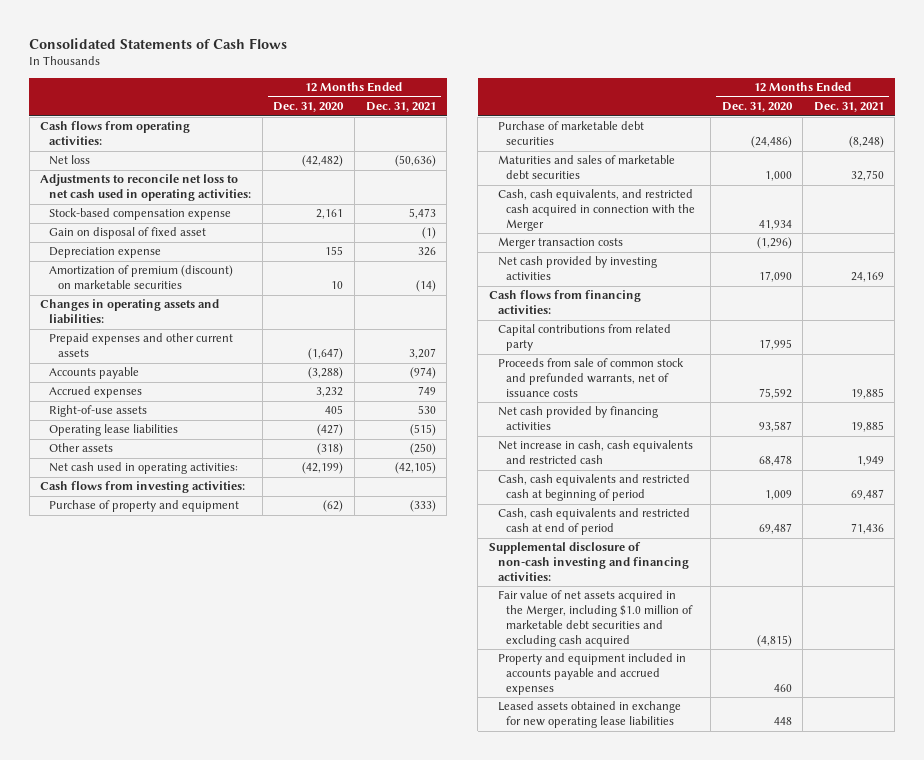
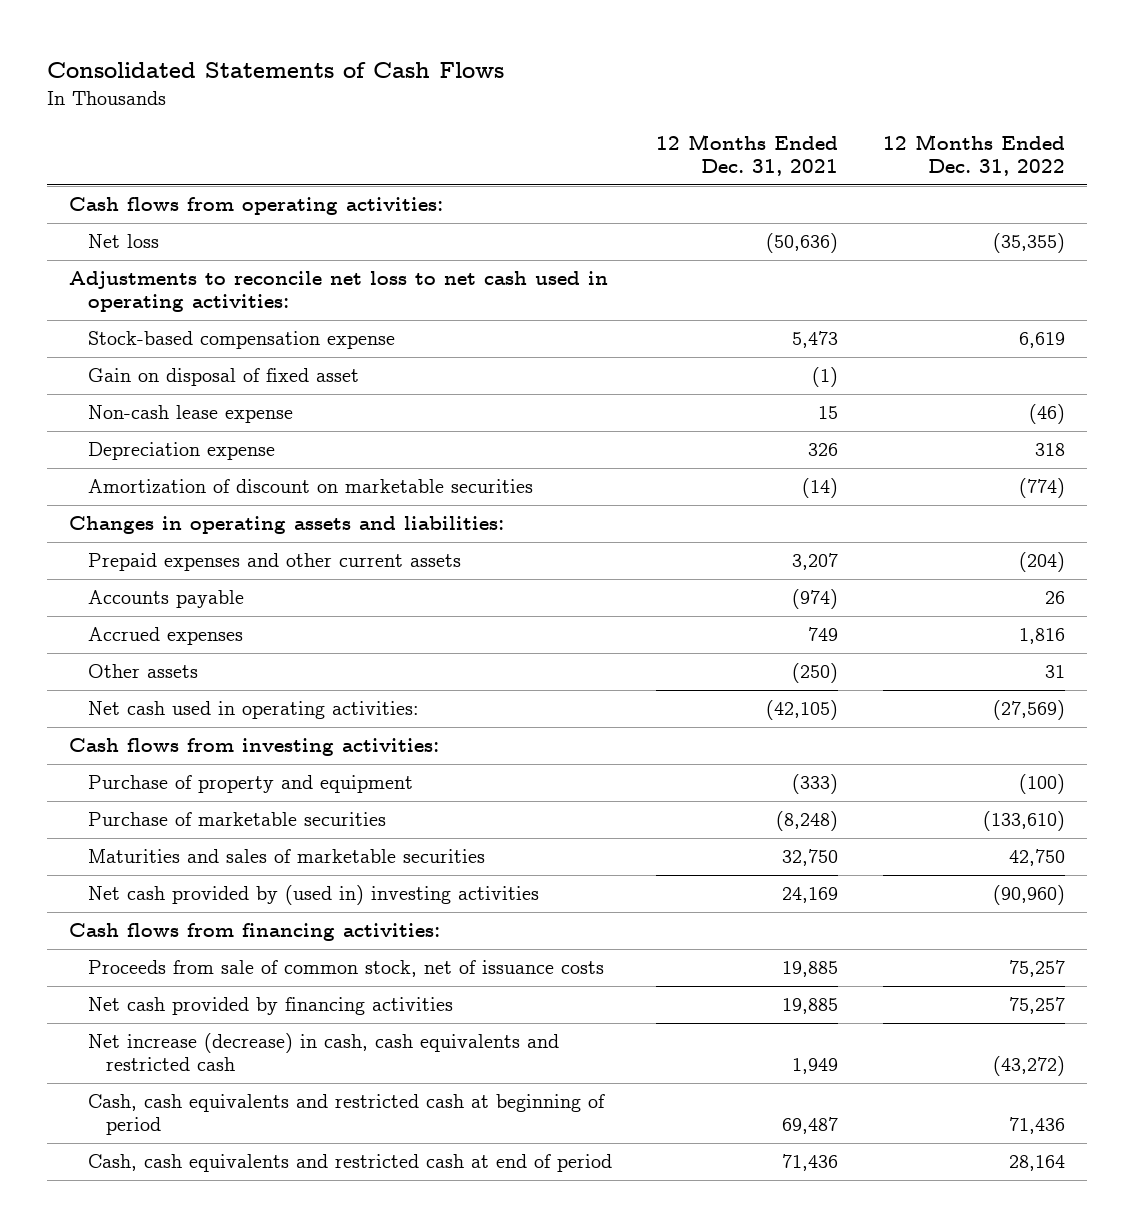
[273,102,345,113] Dec. 31, 2020 -> none
none -> [882,133,1065,176] 12 Months Ended Dec. 31, 2022
none -> [87,405,293,424] Non-cash lease expense
[49,265,234,290] Amortization of premium (discount) on marketable securities -> [87,479,533,495] Amortization of discount on marketable securities
[49,405,148,418] Right-of-use assets -> none
[49,424,179,437] Operating lease liabilities -> none
[497,189,696,231] Cash, cash equivalents, and restricted cash acquired in connection with the Merger -> none
[497,237,623,250] Merger transaction costs -> none
[497,121,644,146] Purchase of marketable debt securities -> [87,812,386,827] Purchase of marketable securities
[497,155,675,180] Maturities and sales of marketable debt securities -> [87,849,485,864] Maturities and sales of marketable securities
[497,256,657,281] Net cash provided by investing activities -> [87,885,539,906] Net cash provided by (used in) investing activities
[497,324,671,352] Capital contributions from related party -> none
[497,358,684,397] Proceeds from sale of common stock and prefunded warrants, net of issuance costs -> [87,960,604,978] Proceeds from sale of common stock, net of issuance costs
[497,440,693,465] Net increase in cash, cash equivalents and restricted cash -> [87,1033,559,1072] Net increase (decrease) in cash, cash equivalents and restricted cash
[488,542,689,581] Supplemental disclosure of non-cash investing and financing activities: -> none
[497,590,694,647] Fair value of net assets acquired in the Merger, including $1.0 million of marketable debt securities and excluding cash acquired -> none
[497,653,686,695] Property and equipment included in accounts payable and accrued expenses -> none
[497,701,681,729] Leased assets obtained in exchange for new operating lease liabilities -> none

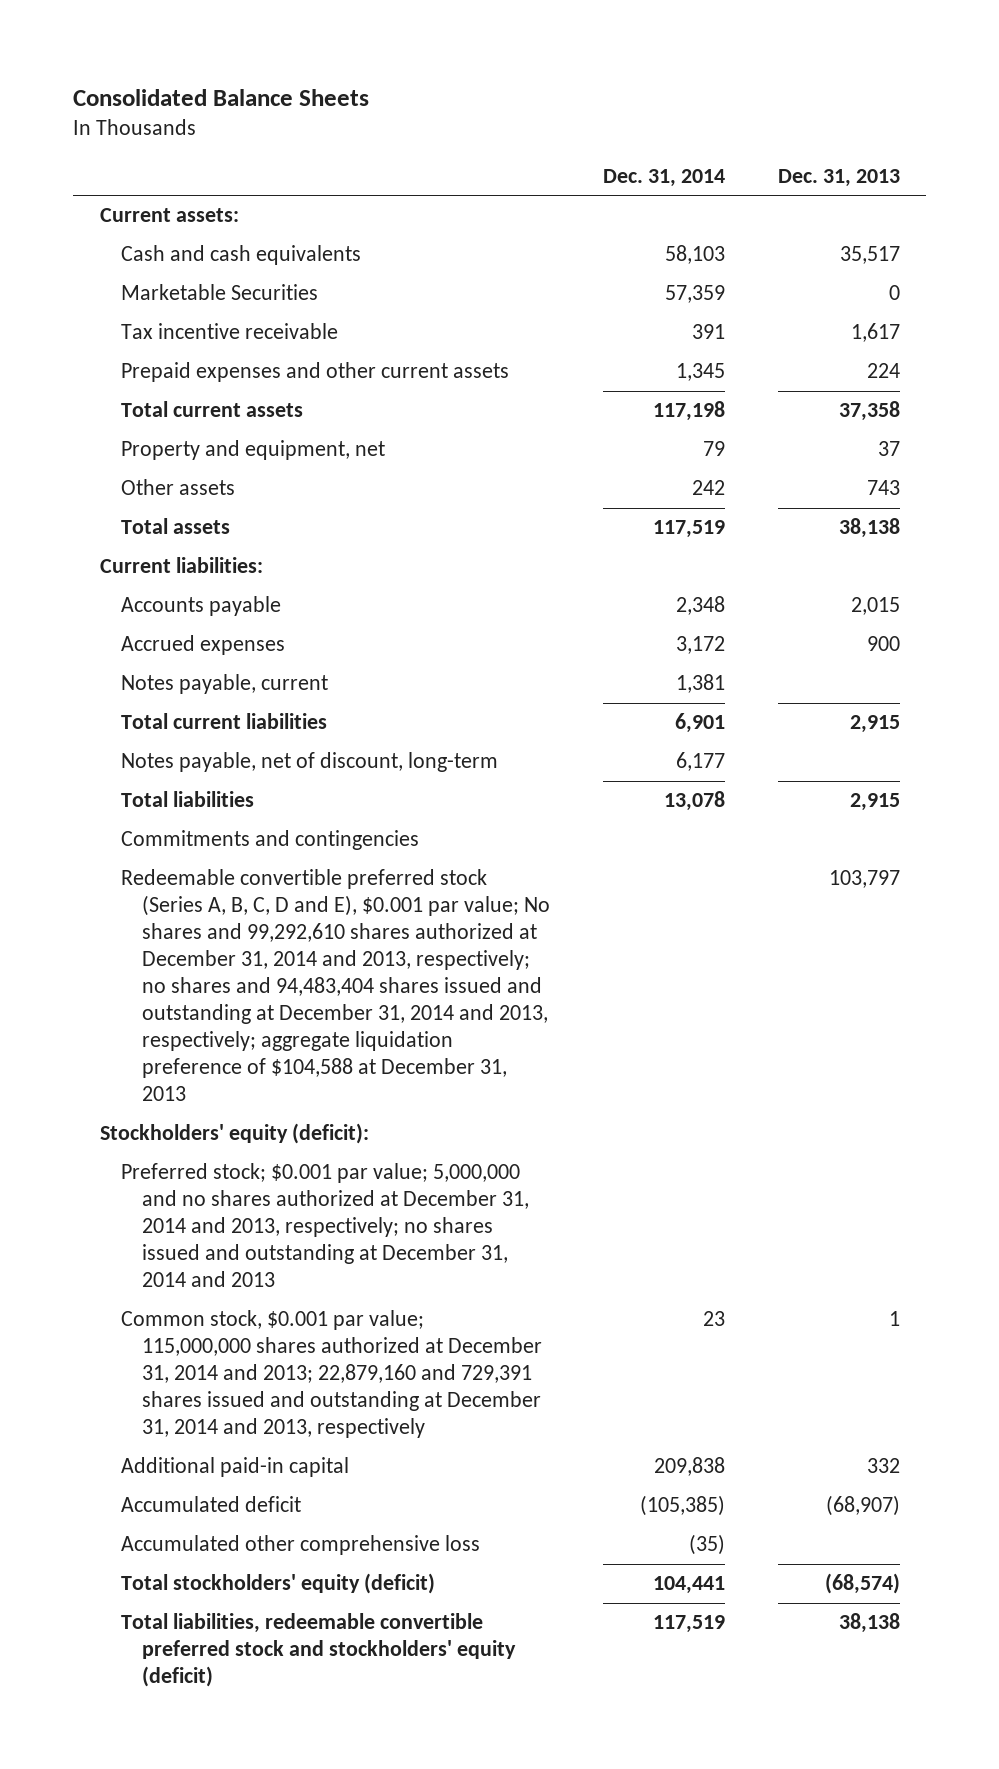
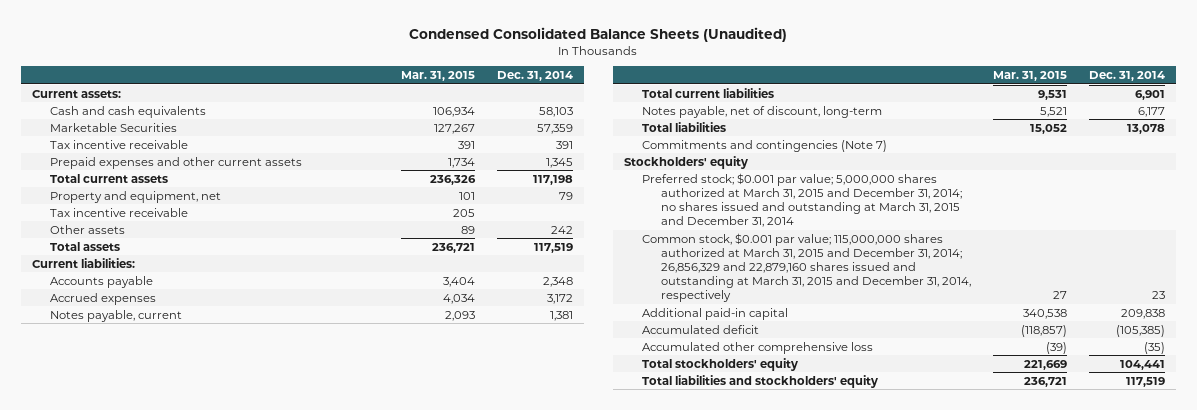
[73,89,370,107] Consolidated Balance Sheets -> [409,26,788,42] Condensed Consolidated Balance Sheets (Unaudited)
[777,168,900,187] Dec. 31, 2013 -> none
none -> [400,71,475,82] Mar. 31, 2015
none -> [50,207,189,217] Tax incentive receivable
[120,869,551,1102] Redeemable convertible preferred stock (Series A, B, C, D and E), $0.001 par value; No shares and 99,292,610 shares authorized at December 31, 2014 and 2013, respectively; no shares and 94,483,404 shares issued and outstanding at December 31, 2014 and 2013, respectively; aggregate liquidation preference of $104,588 at December 31, 2013 -> none
[120,830,419,851] Commitments and contingencies -> [642,139,888,152] Commitments and contingencies (Note 7)
[99,1123,369,1145] Stockholders' equity (deficit): -> [624,155,749,169] Stockholders' equity
[120,1163,530,1288] Preferred stock; $0.001 par value; 5,000,000 and no shares authorized at December 31, 2014 and 2013, respectively; no shares issued and outstanding at December 31, 2014 and 2013 -> [642,172,962,227] Preferred stock; $0.001 par value; 5,000,000 shares authorized at March 31, 2015 and December 31, 2014; no shares issued and outstanding at March 31, 2015 and December 31, 2014
[120,1310,543,1439] Common stock, $0.001 par value; 115,000,000 shares authorized at December 31, 2014 and 2013; 22,879,160 and 729,391 shares issued and outstanding at December 31, 2014 and 2013, respectively -> [642,232,971,302] Common stock, $0.001 par value; 115,000,000 shares authorized at March 31, 2015 and December 31, 2014; 26,856,329 and 22,879,160 shares issued and outstanding at March 31, 2015 and December 31, 2014, respectively
[120,1573,435,1595] Total stockholders' equity (deficit) -> [642,357,799,371] Total stockholders' equity
[120,1613,517,1688] Total liabilities, redeemable convertible preferred stock and stockholders' equity (deficit) -> [642,374,879,388] Total liabilities and stockholders' equity

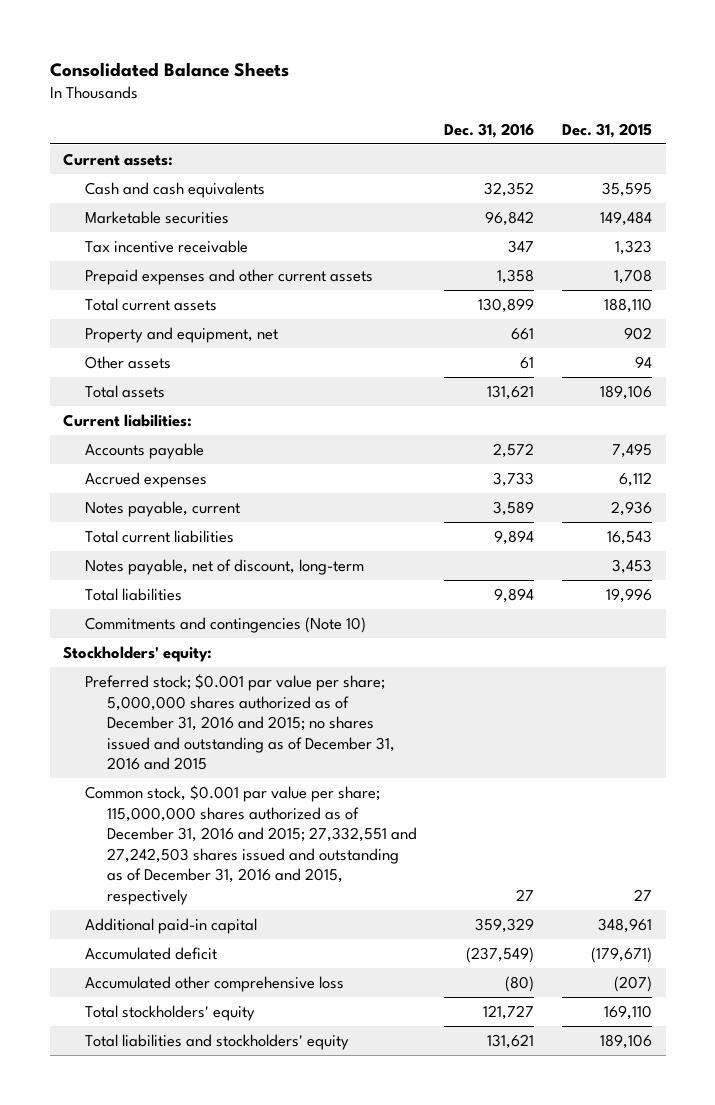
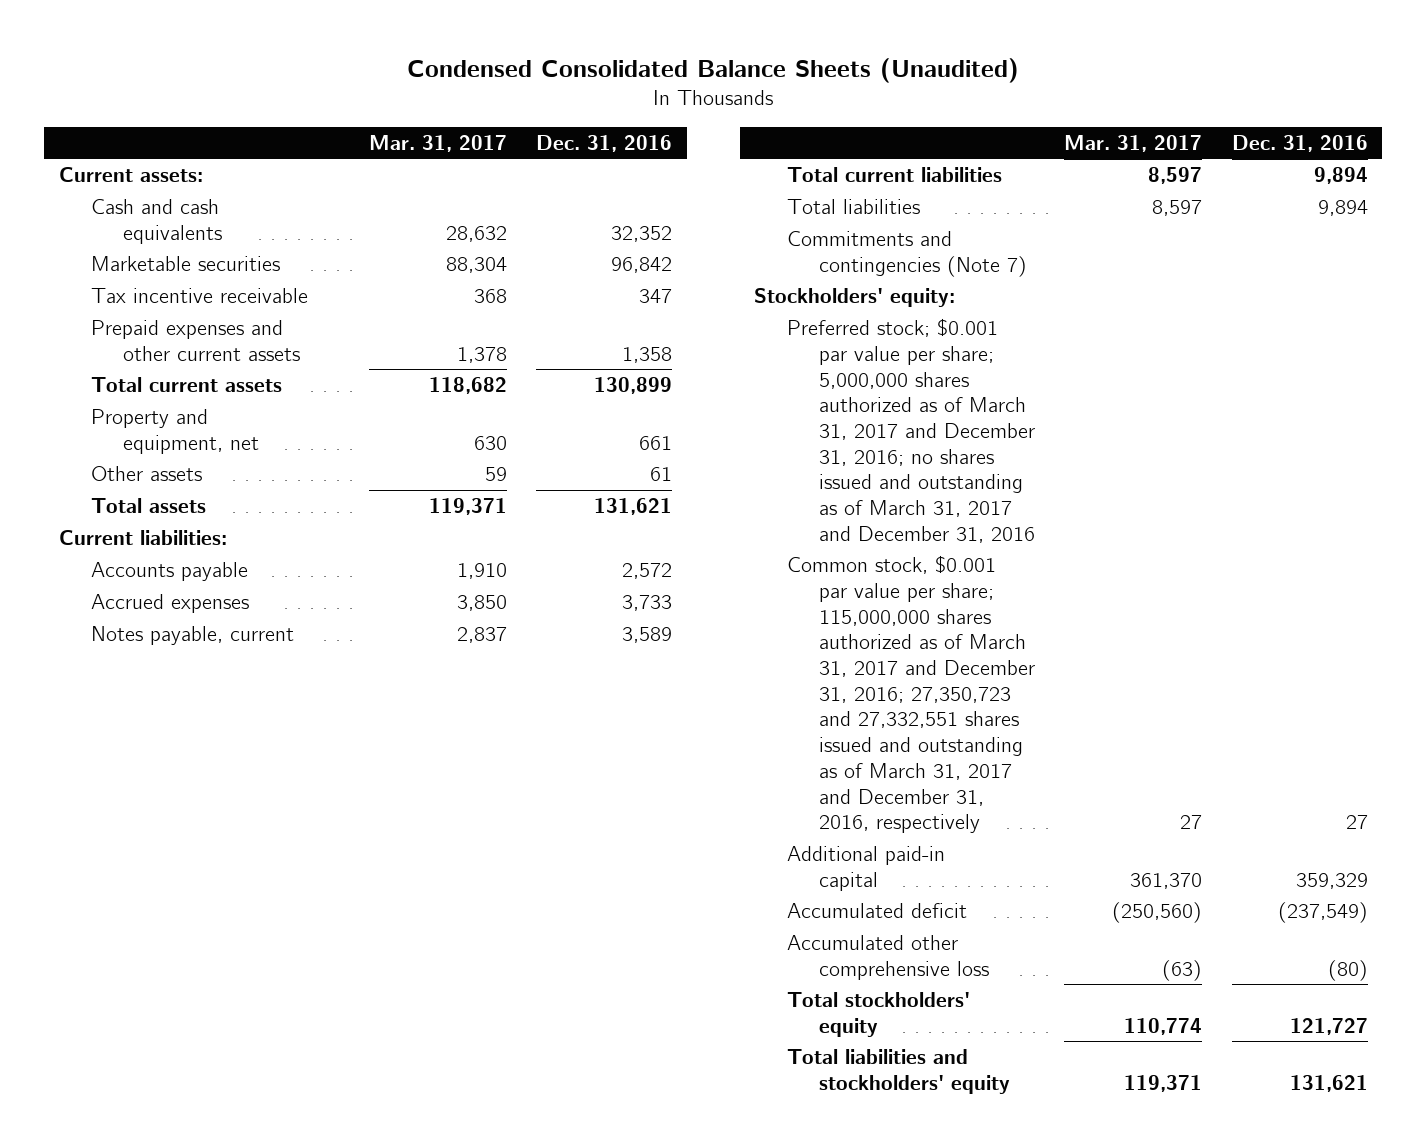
[49,61,289,77] Consolidated Balance Sheets -> [407,57,1020,83] Condensed Consolidated Balance Sheets (Unaudited)
[561,122,652,138] Dec. 31, 2015 -> none
none -> [368,134,507,152] Mar. 31, 2017
[85,558,365,575] Notes payable, net of discount, long-term -> none
[85,616,367,633] Commitments and contingencies (Note 10) -> [786,231,1027,277] Commitments and contingencies (Note 7)
[85,673,396,771] Preferred stock; $0.001 par value per share; 5,000,000 shares authorized as of December 31, 2016 and 2015; no shares issued and outstanding as of December 31, 2016 and 2015 -> [786,318,1035,543] Preferred stock; $0.001 par value per share; 5,000,000 shares authorized as of March 31, 2017 and December 31, 2016; no shares issued and outstanding as of March 31, 2017 and December 31, 2016
[85,784,418,905] Common stock, $0.001 par value per share; 115,000,000 shares authorized as of December 31, 2016 and 2015; 27,332,551 and 27,242,503 shares issued and outstanding as of December 31, 2016 and 2015, respectively -> [786,555,1035,834] Common stock, $0.001 par value per share; 115,000,000 shares authorized as of March 31, 2017 and December 31, 2016; 27,350,723 and 27,332,551 shares issued and outstanding as of March 31, 2017 and December 31, 2016, respectively

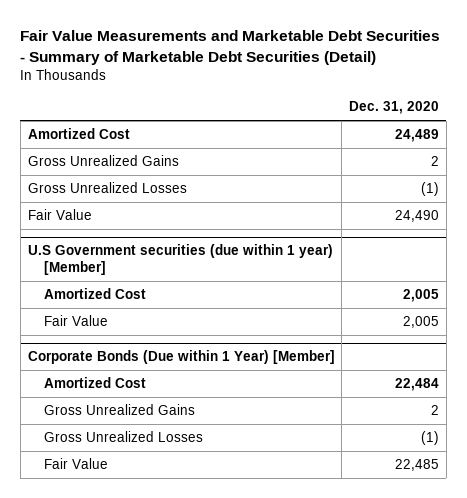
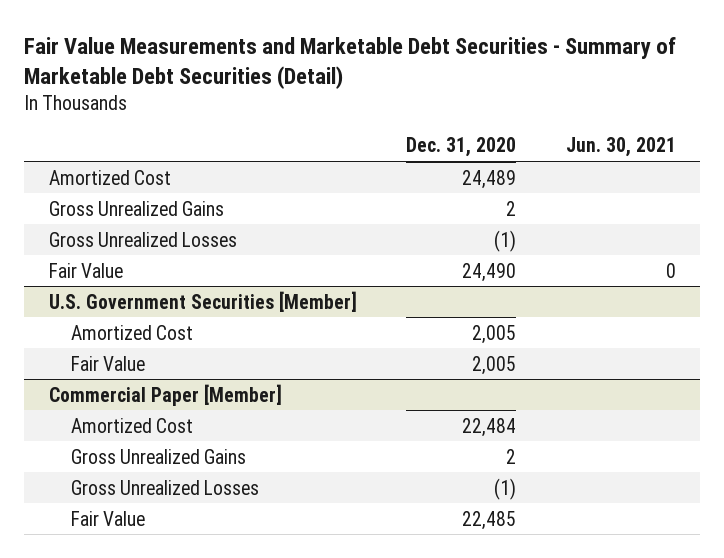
none -> [565,137,676,158] Jun. 30, 2021
[27,244,333,275] U.S Government securities (due within 1 year) [Member] -> [48,290,357,312] U.S. Government Securities [Member]
[27,350,335,365] Corporate Bonds (Due within 1 Year) [Member] -> [48,383,282,406] Commercial Paper [Member]

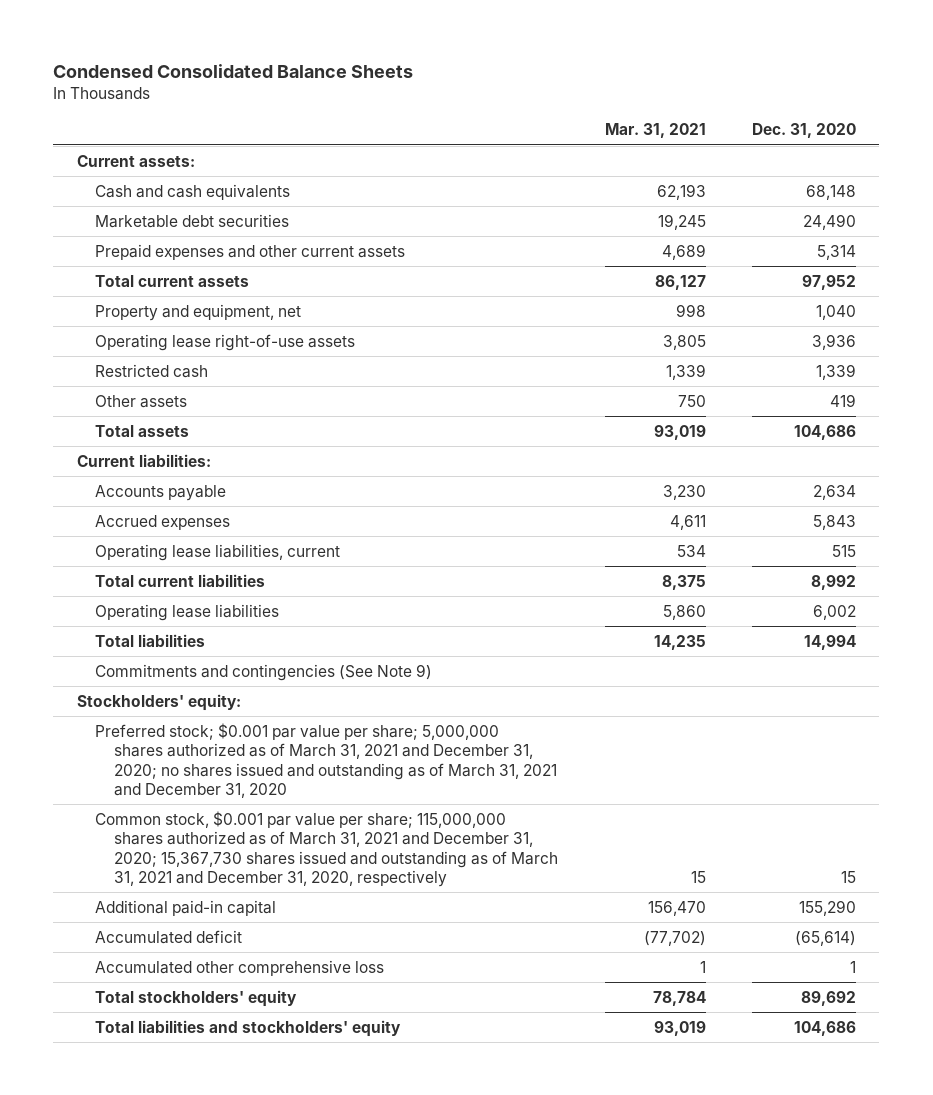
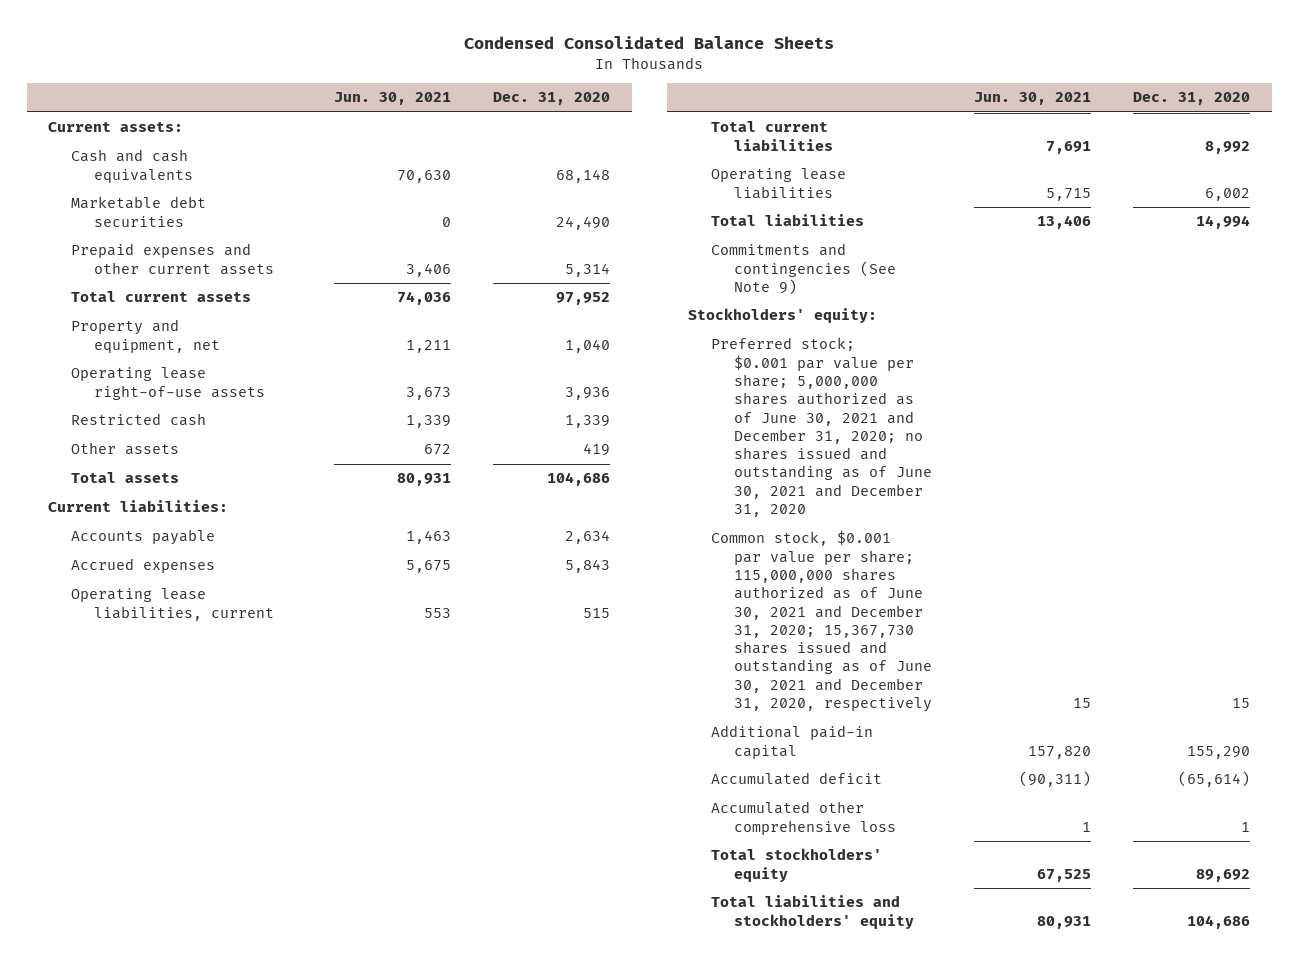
[604,123,706,139] Mar. 31, 2021 -> none
none -> [334,92,452,106] Jun. 30, 2021
[95,722,558,798] Preferred stock; $0.001 par value per share; 5,000,000 shares authorized as of March 31, 2021 and December 31, 2020; no shares issued and outstanding as of March 31, 2021 and December 31, 2020 -> [711,337,932,518] Preferred stock; $0.001 par value per share; 5,000,000 shares authorized as of June 30, 2021 and December 31, 2020; no shares issued and outstanding as of June 30, 2021 and December 31, 2020
[95,810,559,887] Common stock, $0.001 par value per share; 115,000,000 shares authorized as of March 31, 2021 and December 31, 2020; 15,367,730 shares issued and outstanding as of March 31, 2021 and December 31, 2020, respectively -> [711,530,932,713] Common stock, $0.001 par value per share; 115,000,000 shares authorized as of June 30, 2021 and December 31, 2020; 15,367,730 shares issued and outstanding as of June 30, 2021 and December 31, 2020, respectively

